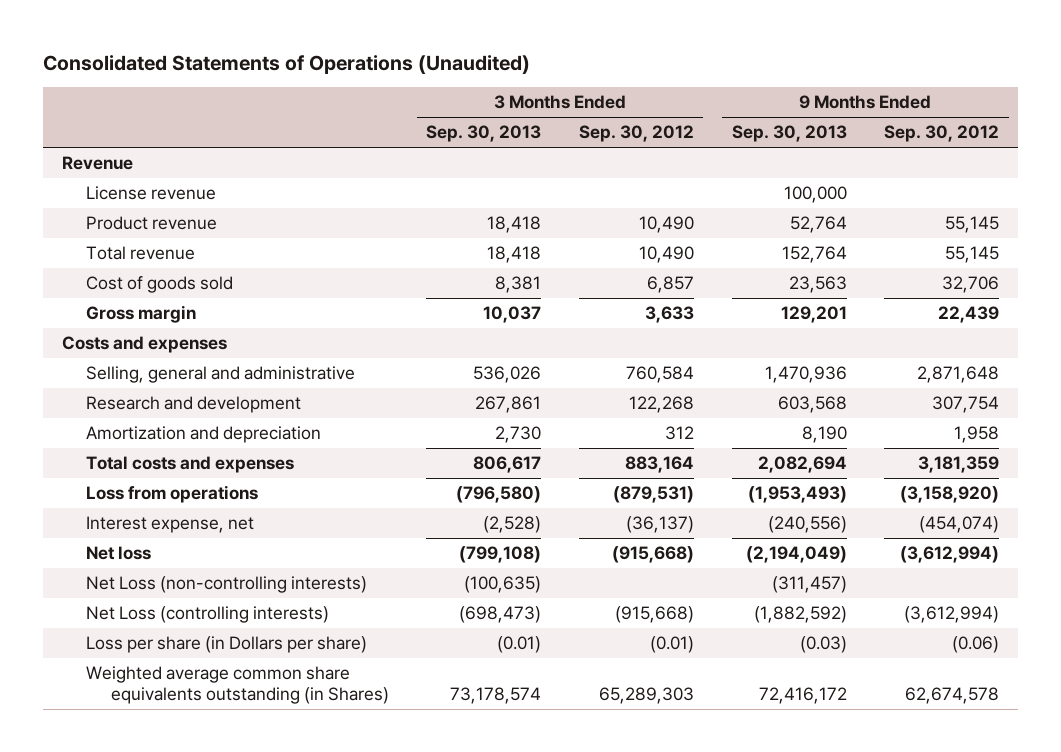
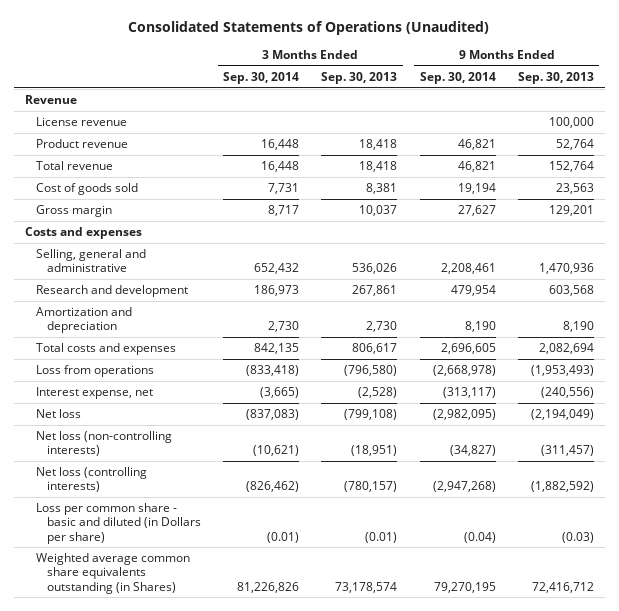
[579,125,695,143] Sep. 30, 2012 -> none
[884,125,1000,143] Sep. 30, 2012 -> none
none -> [223,71,300,84] Sep. 30, 2014
none -> [419,71,496,84] Sep. 30, 2014
[86,576,368,594] Net Loss (non-controlling interests) -> [35,431,172,457] Net loss (non-controlling interests)
[464,576,542,594] (100,635) -> [351,445,398,457] (18,951)
[86,606,330,624] Net Loss (controlling interests) -> [35,467,147,493] Net loss (controlling interests)
[459,606,542,624] (698,473) -> [344,481,398,493] (780,157)
[86,636,368,654] Loss per share (in Dollars per share) -> [35,503,201,544] Loss per common share - basic and diluted (in Dollars per share)
[758,687,847,705] 72,416,172 -> [531,581,594,593] 72,416,712

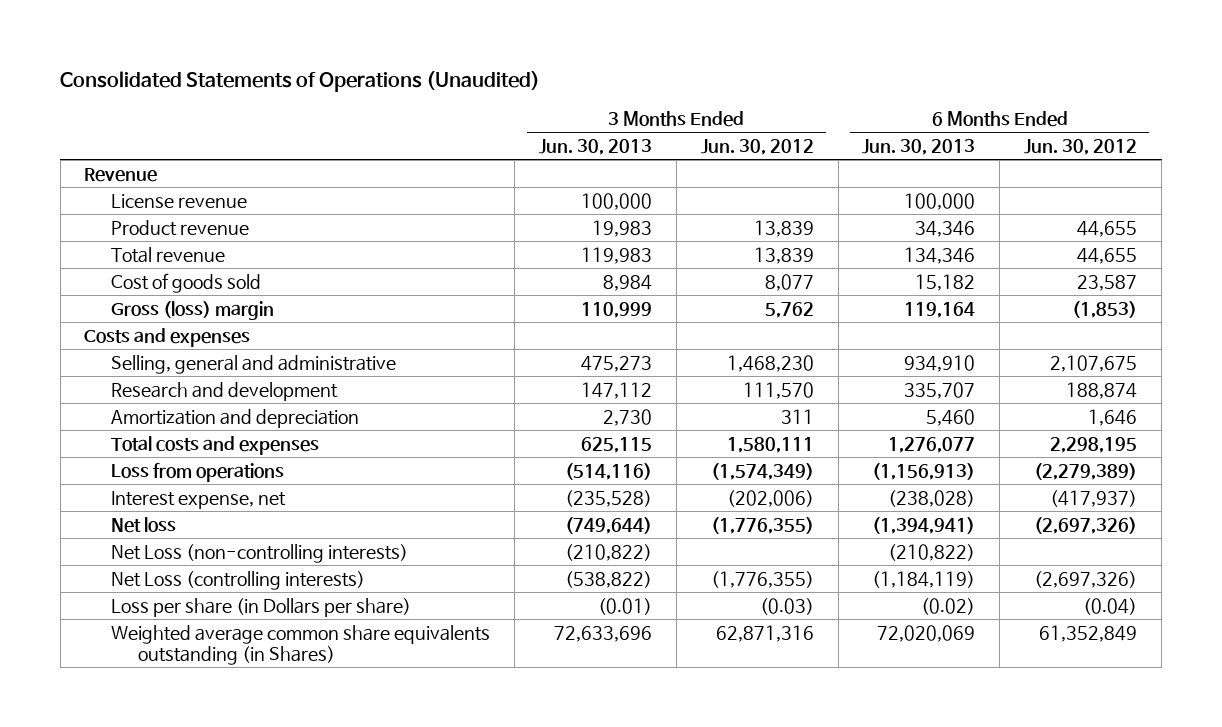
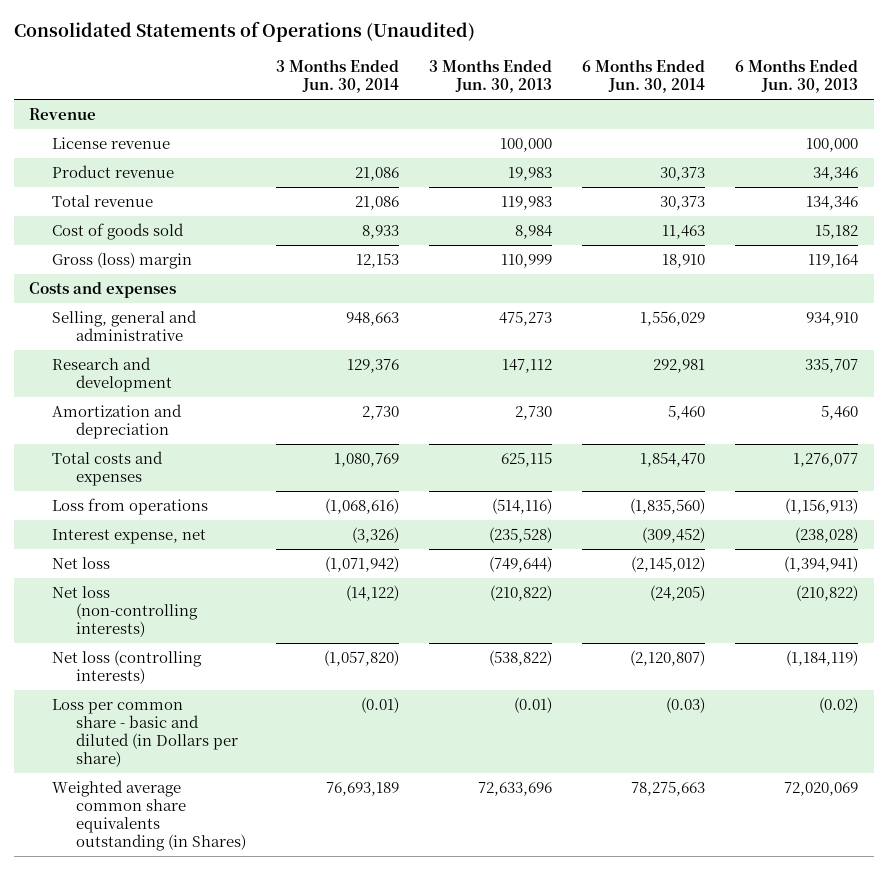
[700,138,814,155] Jun. 30, 2012 -> none
[1024,138,1138,155] Jun. 30, 2012 -> none
none -> [275,59,399,94] 3 Months Ended Jun. 30, 2014
none -> [582,59,706,94] 6 Months Ended Jun. 30, 2014
[111,543,409,563] Net Loss (non-controlling interests) -> [52,586,198,637] Net loss (non-controlling interests)
[111,570,366,590] Net Loss (controlling interests) -> [52,650,203,684] Net loss (controlling interests)
[111,597,412,617] Loss per share (in Dollars per share) -> [52,699,238,767] Loss per common share - basic and diluted (in Dollars per share)

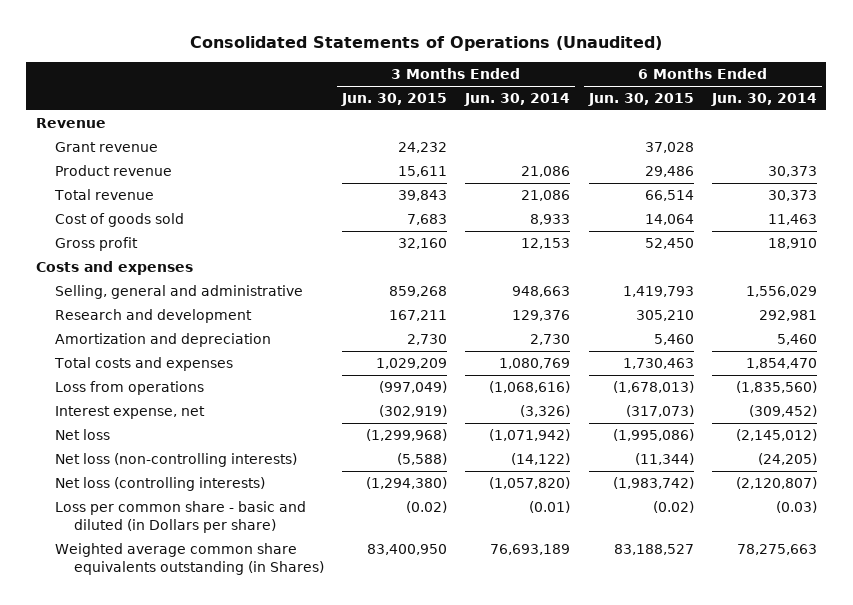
[429,59,553,94] 3 Months Ended Jun. 30, 2013 -> none
[735,59,859,94] 6 Months Ended Jun. 30, 2013 -> none
none -> [340,93,447,107] Jun. 30, 2015
none -> [587,93,694,107] Jun. 30, 2015
[52,137,171,150] License revenue -> none
none -> [54,142,158,153] Grant revenue
[52,252,193,270] Gross (loss) margin -> [54,237,138,252] Gross profit

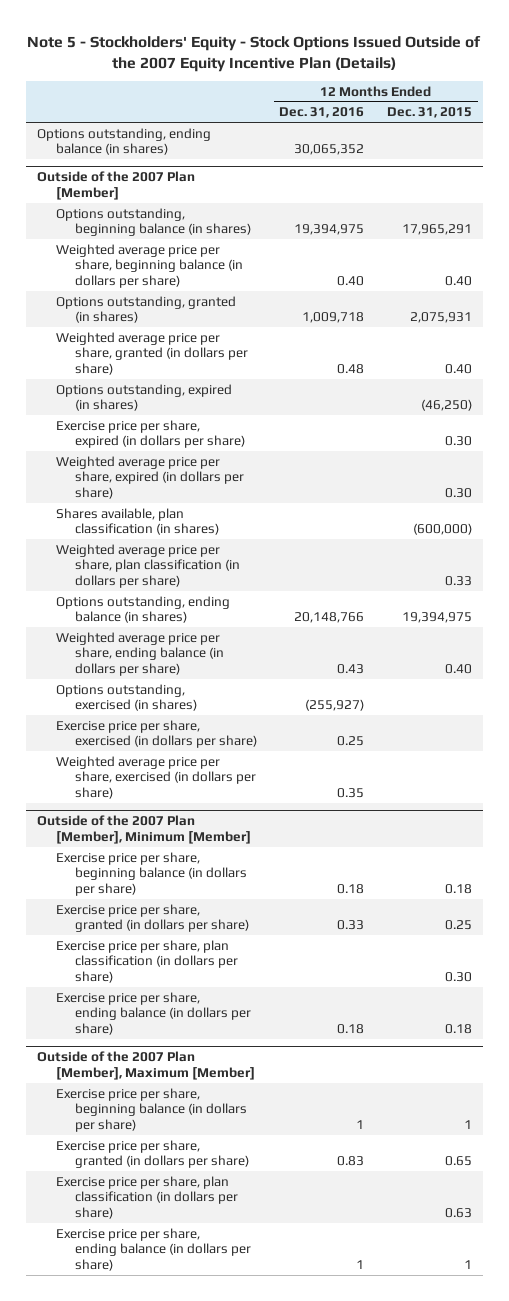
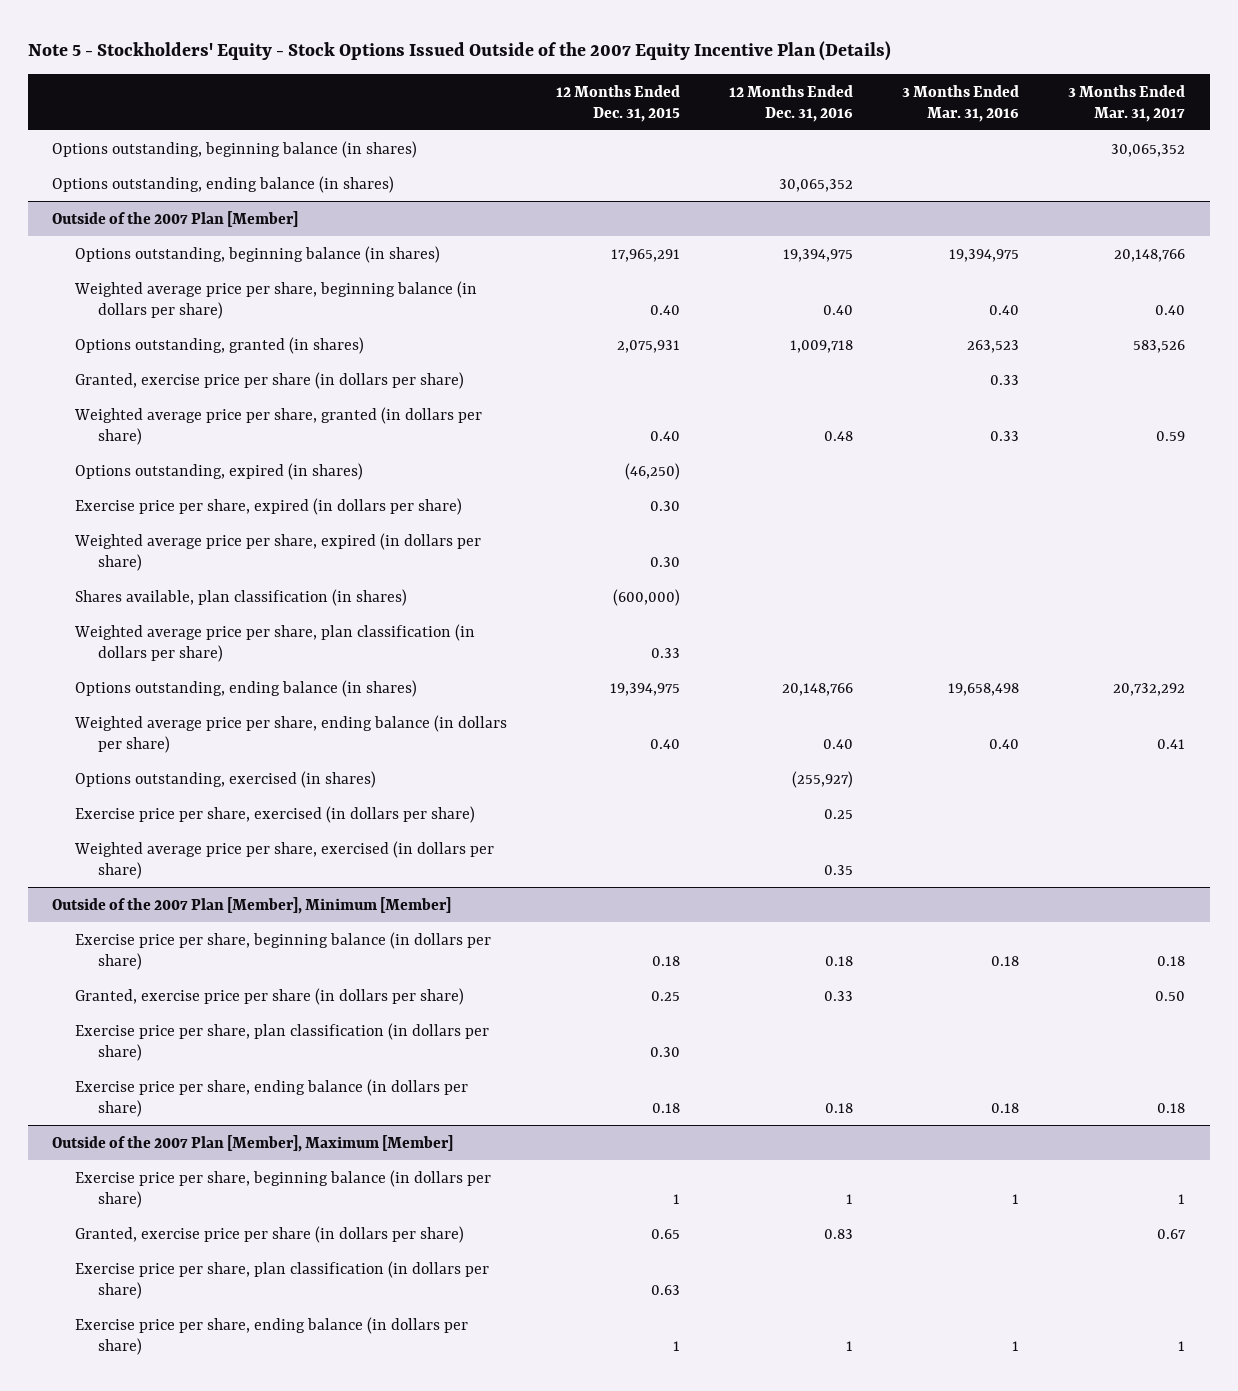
none -> [902,84,1020,122] 3 Months Ended Mar. 31, 2016
none -> [1068,84,1186,122] 3 Months Ended Mar. 31, 2017
none -> [52,140,418,158] Options outstanding, beginning balance (in shares)
none -> [75,371,465,389] Granted, exercise price per share (in dollars per share)
[337,663,365,674] 0.43 -> [823,738,854,749] 0.40
[55,903,249,933] Exercise price per share, granted (in dollars per share) -> [75,987,465,1005] Granted, exercise price per share (in dollars per share)
[55,1139,249,1169] Exercise price per share, granted (in dollars per share) -> [75,1225,465,1243] Granted, exercise price per share (in dollars per share)

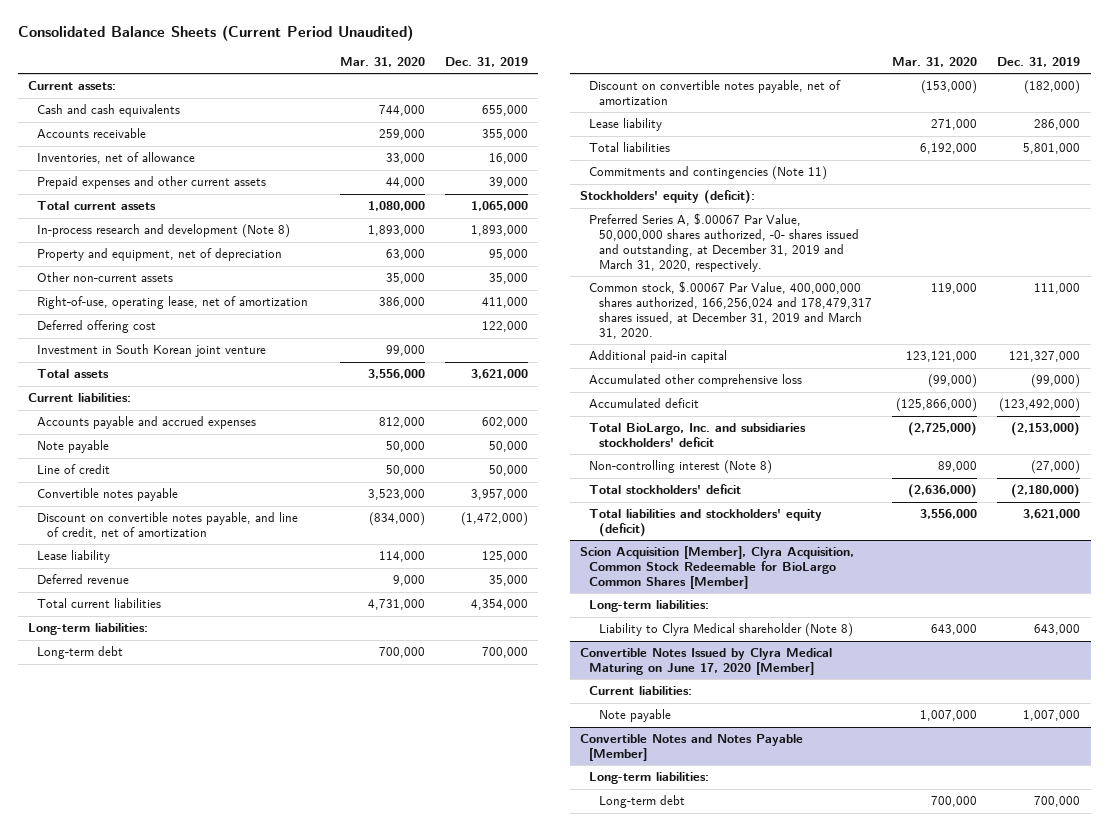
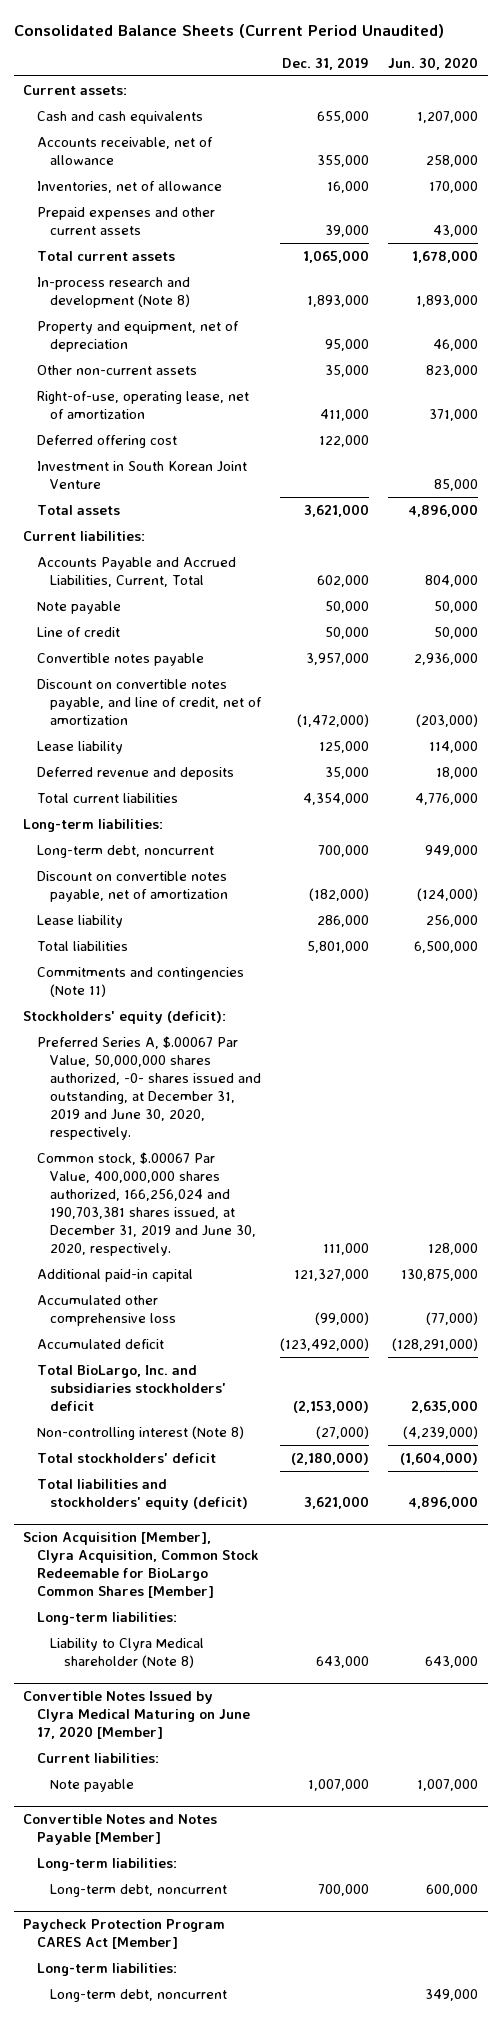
[339,56,425,67] Mar. 31, 2020 -> none
none -> [388,56,479,70] Jun. 30, 2020
[37,128,147,139] Accounts receivable -> [36,136,213,165] Accounts receivable, net of allowance
[37,344,267,358] Investment in South Korean joint venture -> [36,460,247,489] Investment in South Korean Joint Venture
[37,416,257,430] Accounts payable and accrued expenses -> [36,556,236,587] Accounts Payable and Accrued Liabilities, Current, Total
[37,574,130,585] Deferred revenue -> [36,766,234,780] Deferred revenue and deposits
[37,646,124,660] Long-term debt -> [36,844,214,858] Long-term debt, noncurrent
[589,213,859,272] Preferred Series A, $.00067 Par Value, 50,000,000 shares authorized, -0- shares issued and outstanding, at December 31, 2019 and March 31, 2020, respectively. -> [36,1035,262,1140] Preferred Series A, $.00067 Par Value, 50,000,000 shares authorized, -0- shares issued and outstanding, at December 31, 2019 and June 30, 2020, respectively.
[589,281,872,339] Common stock, $.00067 Par Value, 400,000,000 shares authorized, 166,256,024 and 178,479,317 shares issued, at December 31, 2019 and March 31, 2020. -> [36,1151,257,1256] Common stock, $.00067 Par Value, 400,000,000 shares authorized, 166,256,024 and 190,703,381 shares issued, at December 31, 2019 and June 30, 2020, respectively.
[598,795,685,809] Long-term debt -> [50,1883,228,1897] Long-term debt, noncurrent
none -> [23,1918,226,1949] Paycheck Protection Program CARES Act [Member]
none -> [36,1962,177,1976] Long-term liabilities:
none -> [50,1988,228,2002] Long-term debt, noncurrent

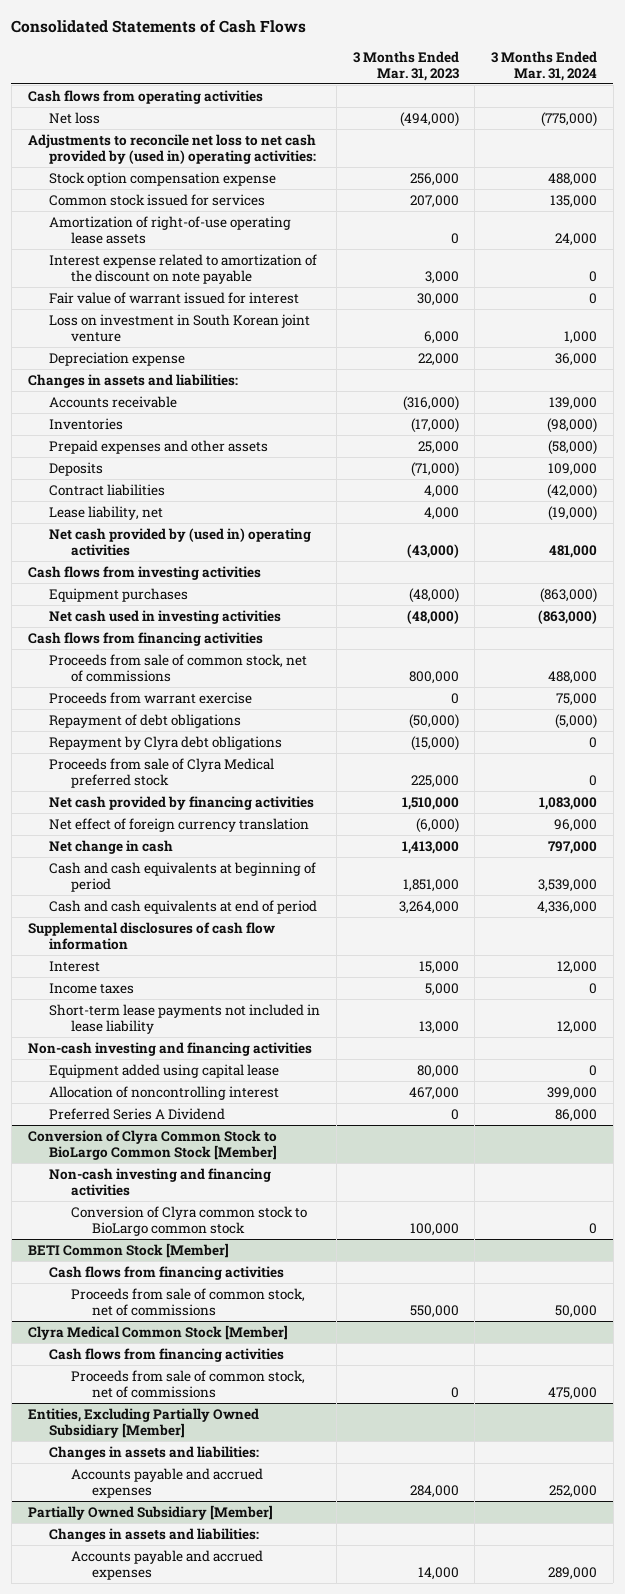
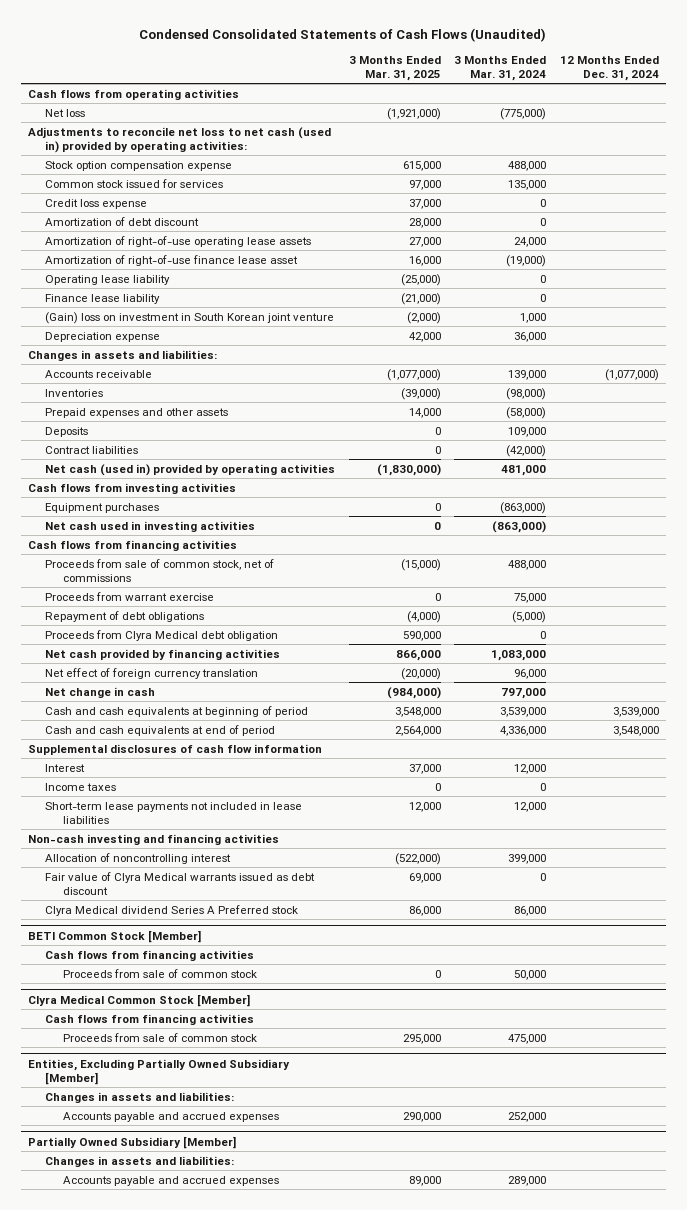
[11,20,307,34] Consolidated Statements of Cash Flows -> [139,27,547,42] Condensed Consolidated Statements of Cash Flows (Unaudited)
[352,50,459,81] 3 Months Ended Mar. 31, 2023 -> none
none -> [348,55,441,81] 3 Months Ended Mar. 31, 2025
none -> [559,55,659,81] 12 Months Ended Dec. 31, 2024
[27,133,317,164] Adjustments to reconcile net loss to net cash provided by (used in) operating activities: -> [27,126,331,153] Adjustments to reconcile net loss to net cash (used in) provided by operating activities:
none -> [45,198,148,209] Credit loss expense
none -> [45,216,200,226] Amortization of debt discount
[49,253,318,284] Interest expense related to amortization of the discount on note payable -> none
[49,291,300,304] Fair value of warrant issued for interest -> none
none -> [45,254,299,266] Amortization of right-of-use finance lease asset
none -> [45,274,171,285] Operating lease liability
none -> [45,293,161,304] Finance lease liability
[49,313,311,342] Loss on investment in South Korean joint venture -> [45,311,335,324] (Gain) loss on investment in South Korean joint venture
[49,505,164,520] Lease liability, net -> none
[49,527,312,556] Net cash provided by (used in) operating activities -> [45,463,336,476] Net cash (used in) provided by operating activities
[49,735,283,750] Repayment by Clyra debt obligations -> none
[49,757,275,788] Proceeds from sale of Clyra Medical preferred stock -> none
none -> [45,629,279,641] Proceeds from Clyra Medical debt obligation
[49,1003,321,1034] Short-term lease payments not included in lease liability -> [45,801,303,824] Short-term lease payments not included in lease liabilities
[49,1063,280,1078] Equipment added using capital lease -> none
[27,1129,278,1160] Conversion of Clyra Common Stock to BioLargo Common Stock [Member] -> none
[49,1167,272,1196] Non-cash investing and financing activities -> none
[70,1205,307,1236] Conversion of Clyra common stock to BioLargo common stock -> none
none -> [45,871,316,895] Fair value of Clyra Medical warrants issued as debt discount
[49,1107,226,1120] Preferred Series A Dividend -> [45,904,299,916] Clyra Medical dividend Series A Preferred stock
[70,1287,305,1316] Proceeds from sale of common stock, net of commissions -> [63,968,258,978] Proceeds from sale of common stock
[70,1369,305,1398] Proceeds from sale of common stock, net of commissions -> [63,1032,258,1042] Proceeds from sale of common stock

